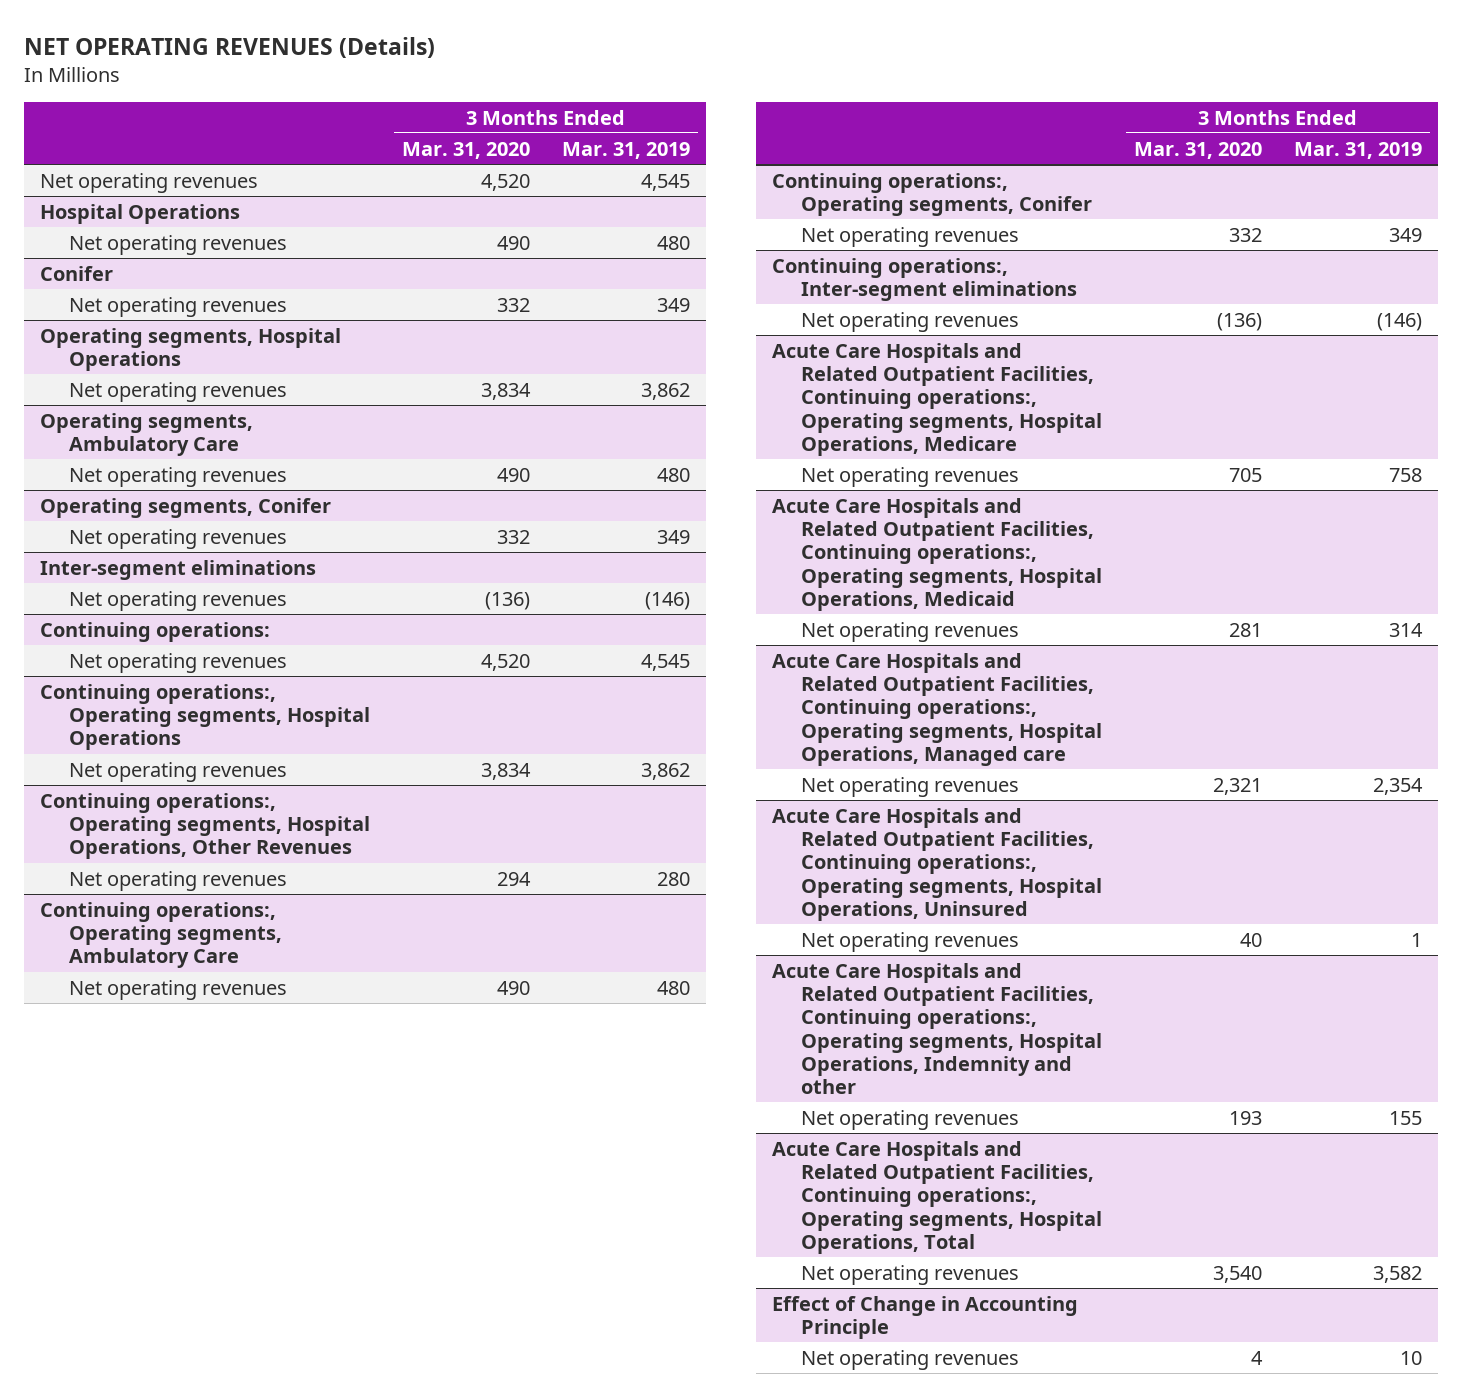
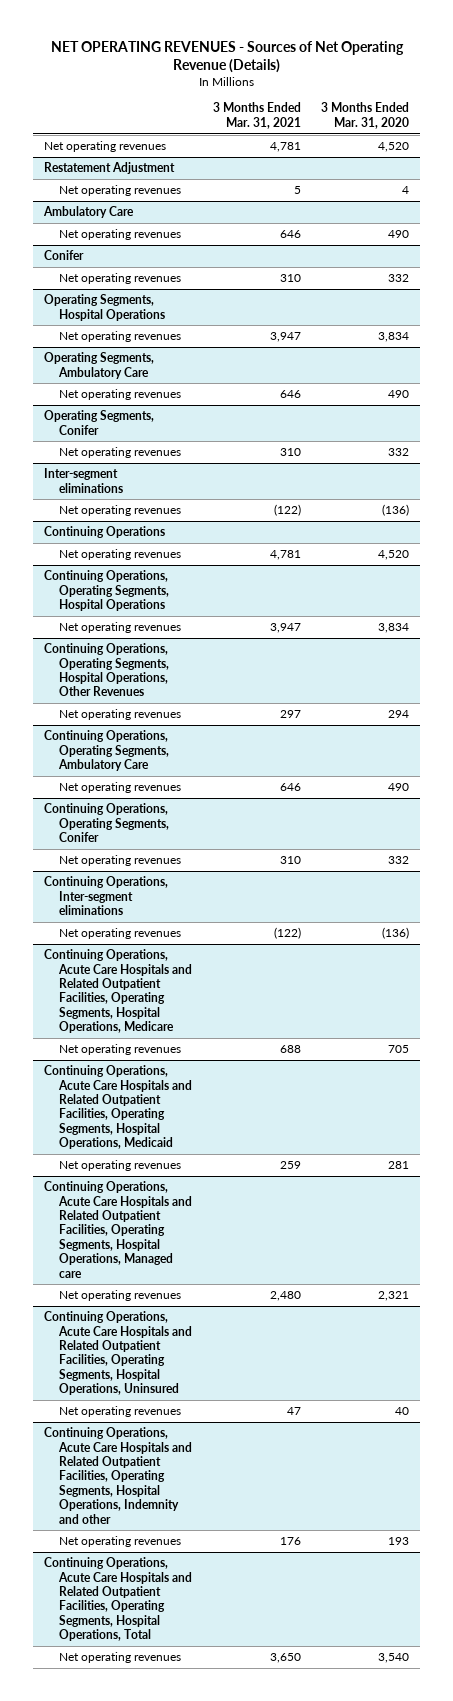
[23,36,435,58] NET OPERATING REVENUES (Details) -> [50,40,404,73] NET OPERATING REVENUES - Sources of Net Operating Revenue (Details)
[561,141,690,159] Mar. 31, 2019 -> none
none -> [212,102,301,129] 3 Months Ended Mar. 31, 2021
[39,203,240,224] Hospital Operations -> none
none -> [43,162,175,175] Restatement Adjustment
none -> [58,185,181,197] Net operating revenues
none -> [42,206,134,219] Ambulatory Care
[39,327,341,372] Operating segments, Hospital Operations -> [43,294,165,321] Operating Segments, Hospital Operations
[39,412,253,457] Operating segments, Ambulatory Care -> [43,352,154,379] Operating Segments, Ambulatory Care
[39,497,331,518] Operating segments, Conifer -> [43,410,154,435] Operating Segments, Conifer
[39,621,270,642] Continuing operations: -> [43,526,165,539] Continuing Operations
[39,683,370,751] Continuing operations:, Operating segments, Hospital Operations -> [43,570,169,611] Continuing Operations, Operating Segments, Hospital Operations
[39,792,370,860] Continuing operations:, Operating segments, Hospital Operations, Other Revenues -> [43,643,169,697] Continuing Operations, Operating Segments, Hospital Operations, Other Revenues
[39,901,282,969] Continuing operations:, Operating segments, Ambulatory Care -> [43,730,169,771] Continuing Operations, Operating Segments, Ambulatory Care
[771,172,1093,217] Continuing operations:, Operating segments, Conifer -> [43,803,169,842] Continuing Operations, Operating Segments, Conifer
[771,257,1078,302] Continuing operations:, Inter-segment eliminations -> [43,876,168,915] Continuing Operations, Inter-segment eliminations
[771,342,1103,456] Acute Care Hospitals and Related Outpatient Facilities, Continuing operations:, Operating segments, Hospital Operations, Medicare -> [43,949,192,1034] Continuing Operations, Acute Care Hospitals and Related Outpatient Facilities, Operating Segments, Hospital Operations, Medicare
[771,497,1103,611] Acute Care Hospitals and Related Outpatient Facilities, Continuing operations:, Operating segments, Hospital Operations, Medicaid -> [43,1065,192,1150] Continuing Operations, Acute Care Hospitals and Related Outpatient Facilities, Operating Segments, Hospital Operations, Medicaid
[771,652,1103,766] Acute Care Hospitals and Related Outpatient Facilities, Continuing operations:, Operating segments, Hospital Operations, Managed care -> [43,1181,192,1278] Continuing Operations, Acute Care Hospitals and Related Outpatient Facilities, Operating Segments, Hospital Operations, Managed care
[771,807,1103,921] Acute Care Hospitals and Related Outpatient Facilities, Continuing operations:, Operating segments, Hospital Operations, Uninsured -> [43,1311,192,1396] Continuing Operations, Acute Care Hospitals and Related Outpatient Facilities, Operating Segments, Hospital Operations, Uninsured
[771,962,1103,1095] Acute Care Hospitals and Related Outpatient Facilities, Continuing operations:, Operating segments, Hospital Operations, Indemnity and other -> [43,1427,192,1524] Continuing Operations, Acute Care Hospitals and Related Outpatient Facilities, Operating Segments, Hospital Operations, Indemnity and other
[771,1140,1103,1254] Acute Care Hospitals and Related Outpatient Facilities, Continuing operations:, Operating segments, Hospital Operations, Total -> [43,1557,192,1642] Continuing Operations, Acute Care Hospitals and Related Outpatient Facilities, Operating Segments, Hospital Operations, Total
[771,1295,1078,1340] Effect of Change in Accounting Principle -> none
[801,1349,1020,1370] Net operating revenues -> none

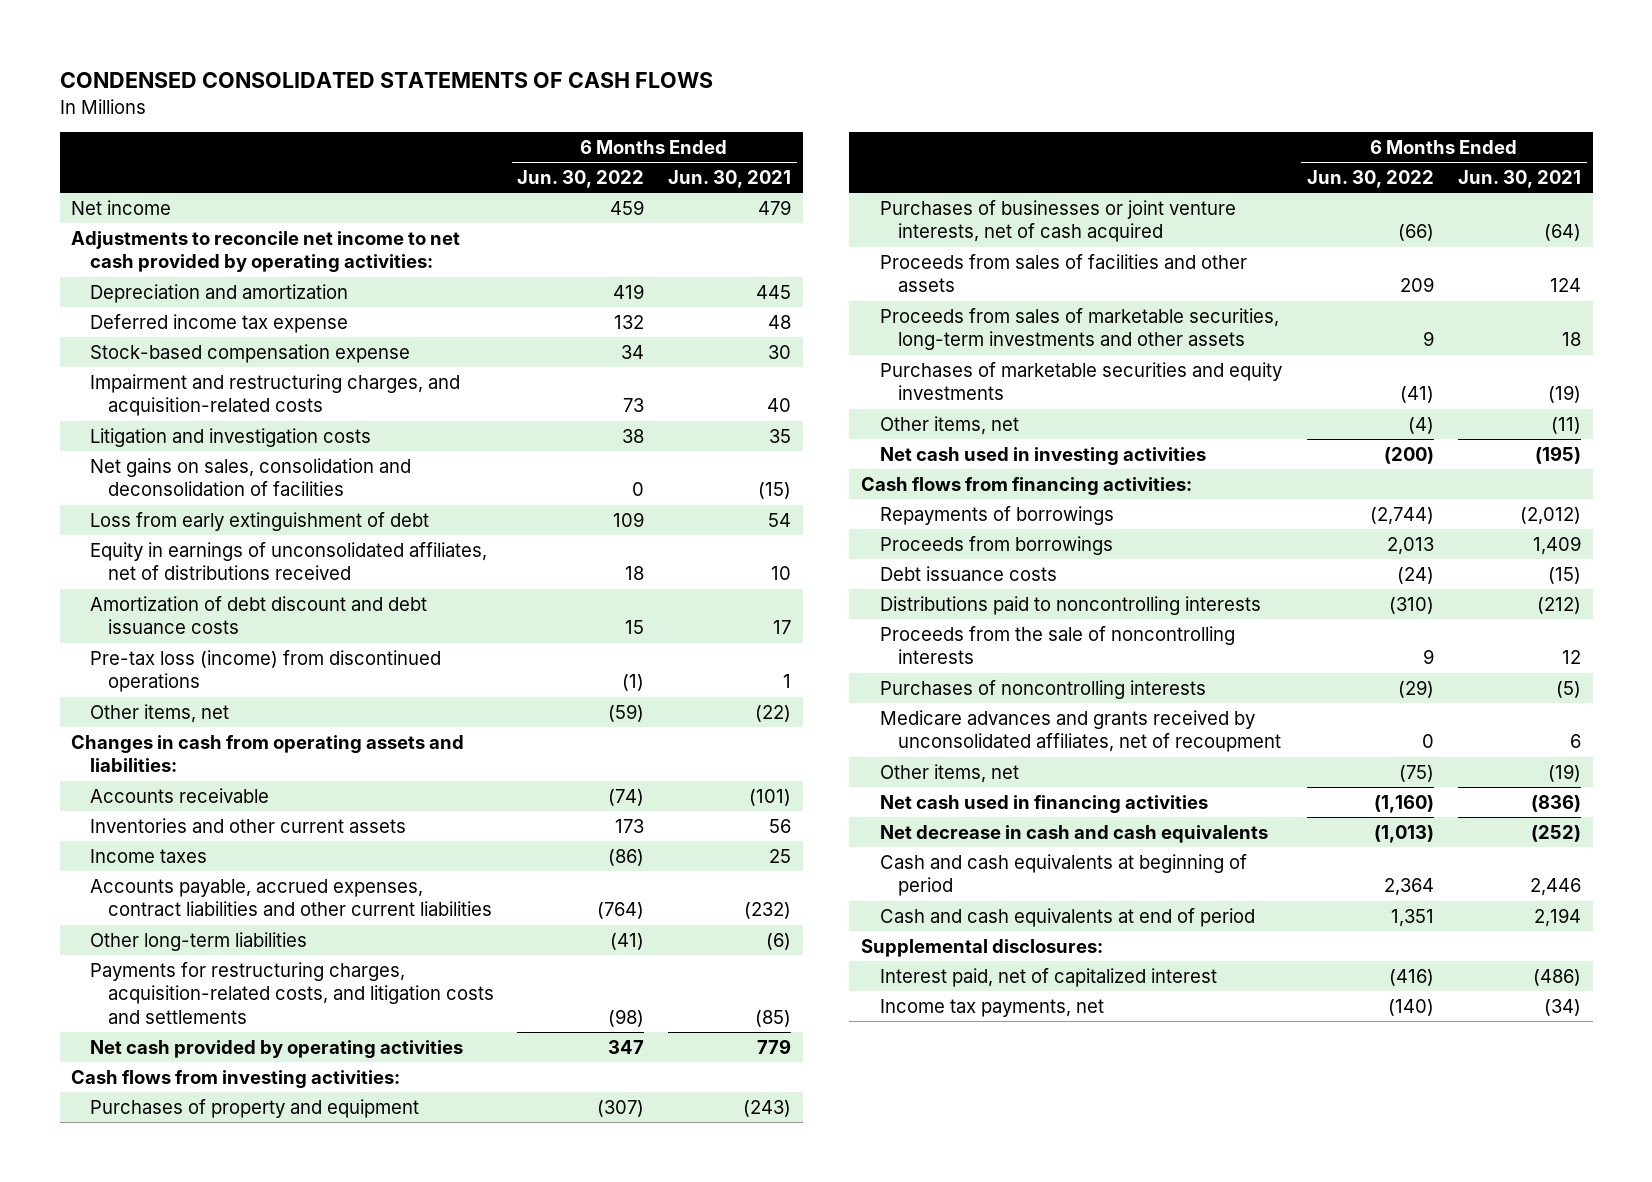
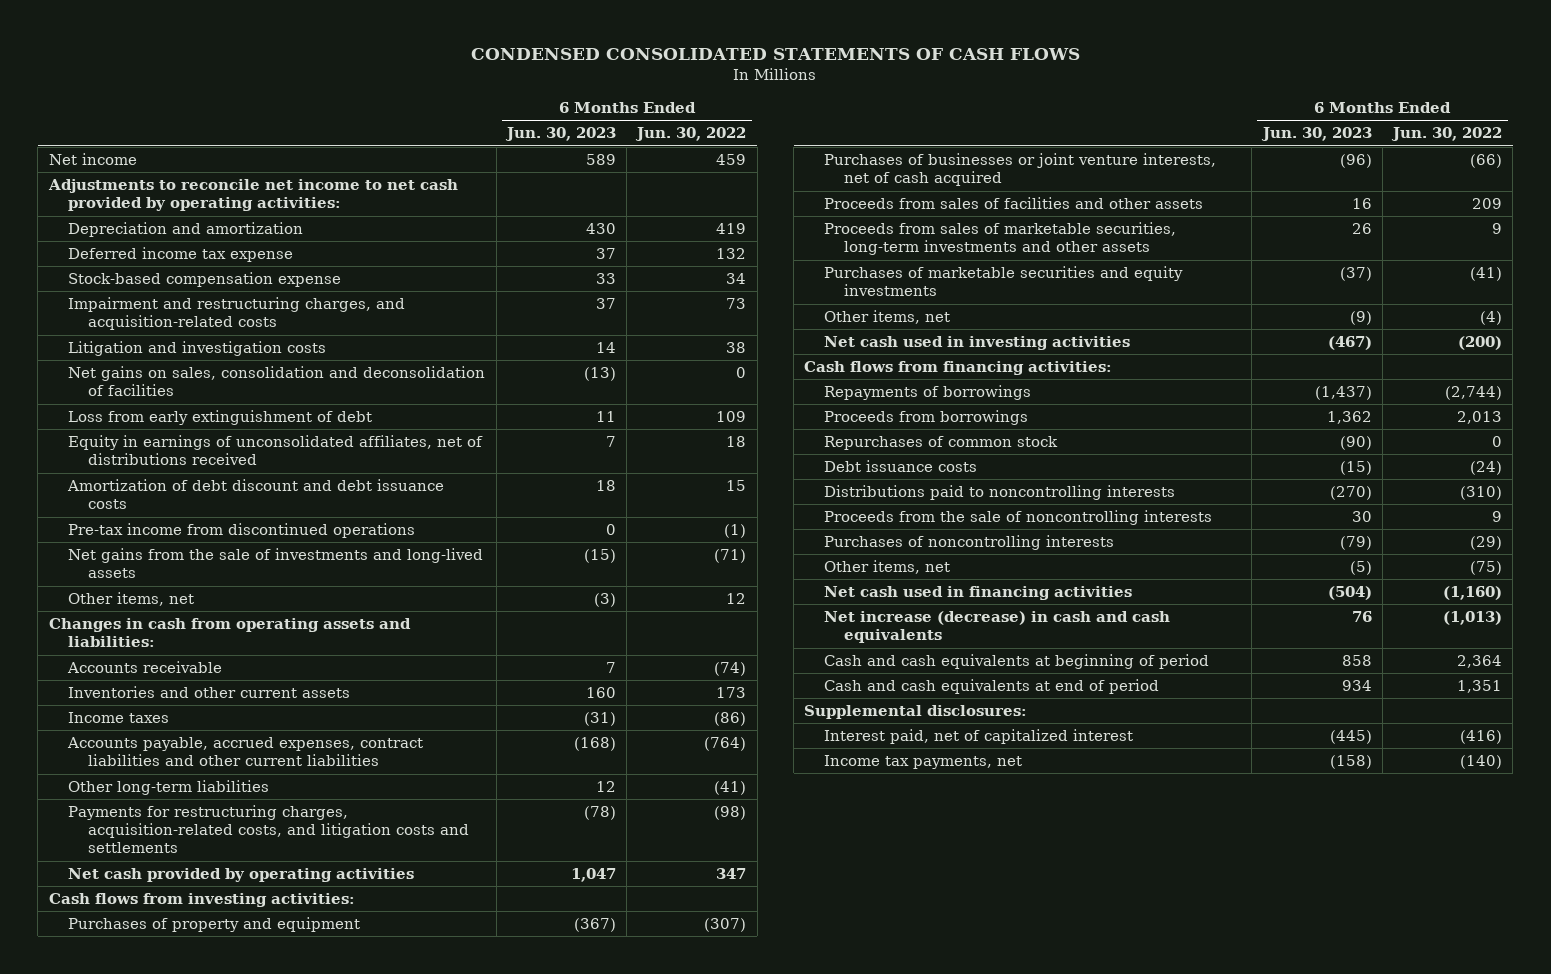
[668,169,792,188] Jun. 30, 2021 -> none
none -> [504,127,616,142] Jun. 30, 2023
[89,649,441,693] Pre-tax loss (income) from discontinued operations -> [68,523,416,539] Pre-tax income from discontinued operations
none -> [68,548,484,579] Net gains from the sale of investments and long-lived assets
[608,703,645,722] (59) -> [726,593,747,605] 12
none -> [824,436,1059,451] Repurchases of common stock
[879,709,1281,753] Medicare advances and grants received by unconsolidated affiliates, net of recoupment -> none
[879,824,1268,843] Net decrease in cash and cash equivalents -> [824,611,1171,644] Net increase (decrease) in cash and cash equivalents

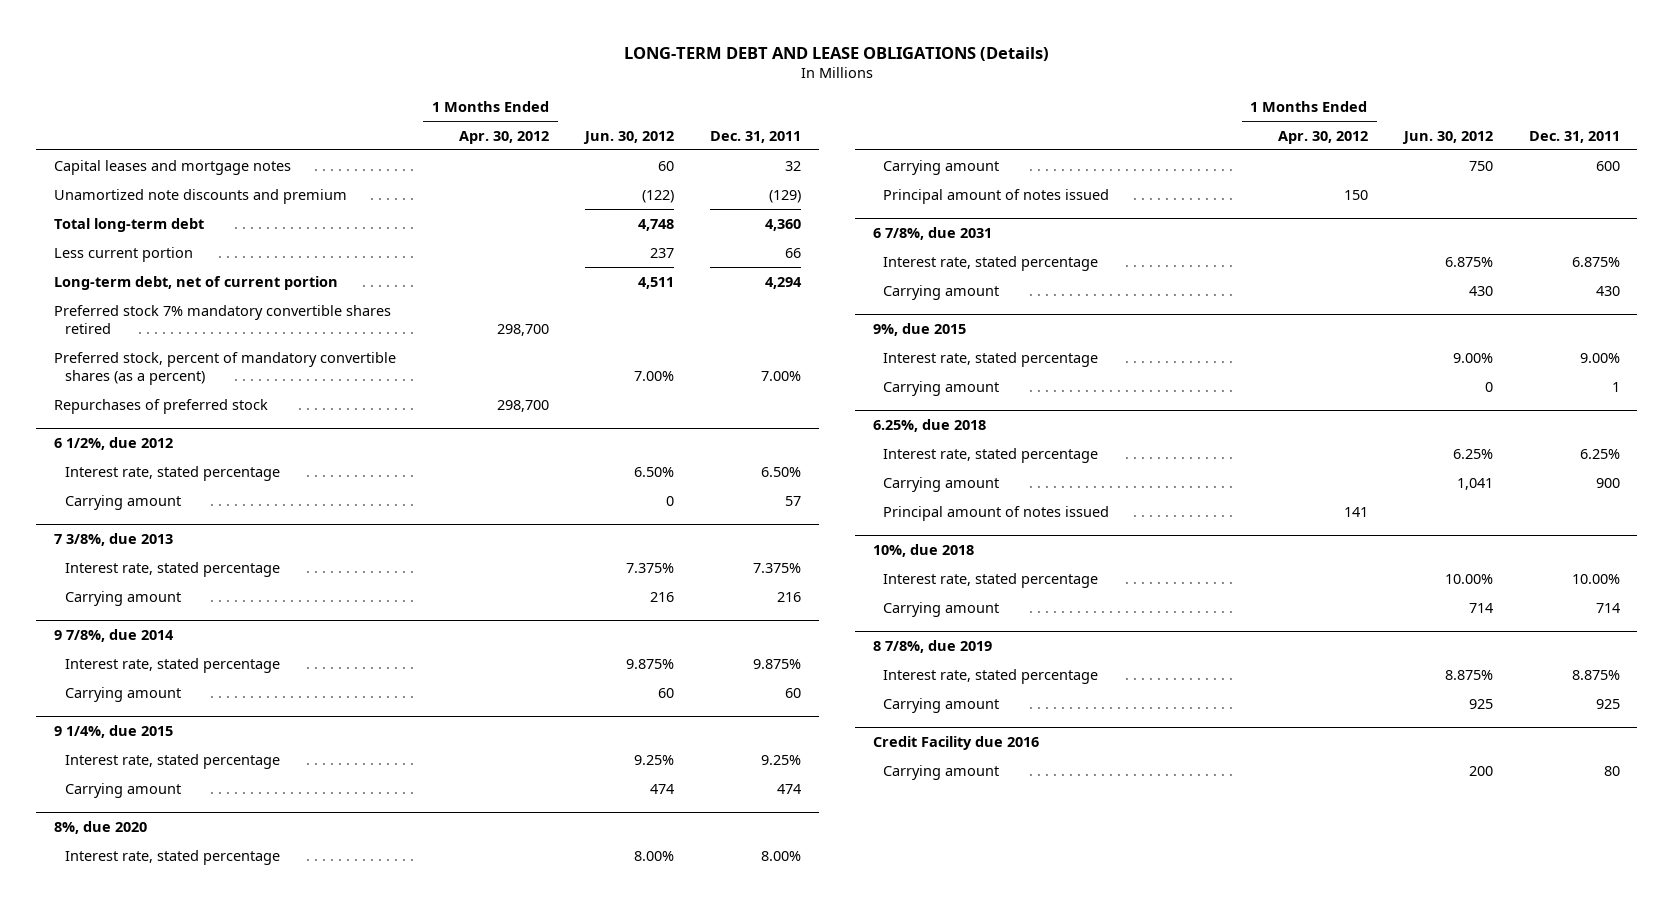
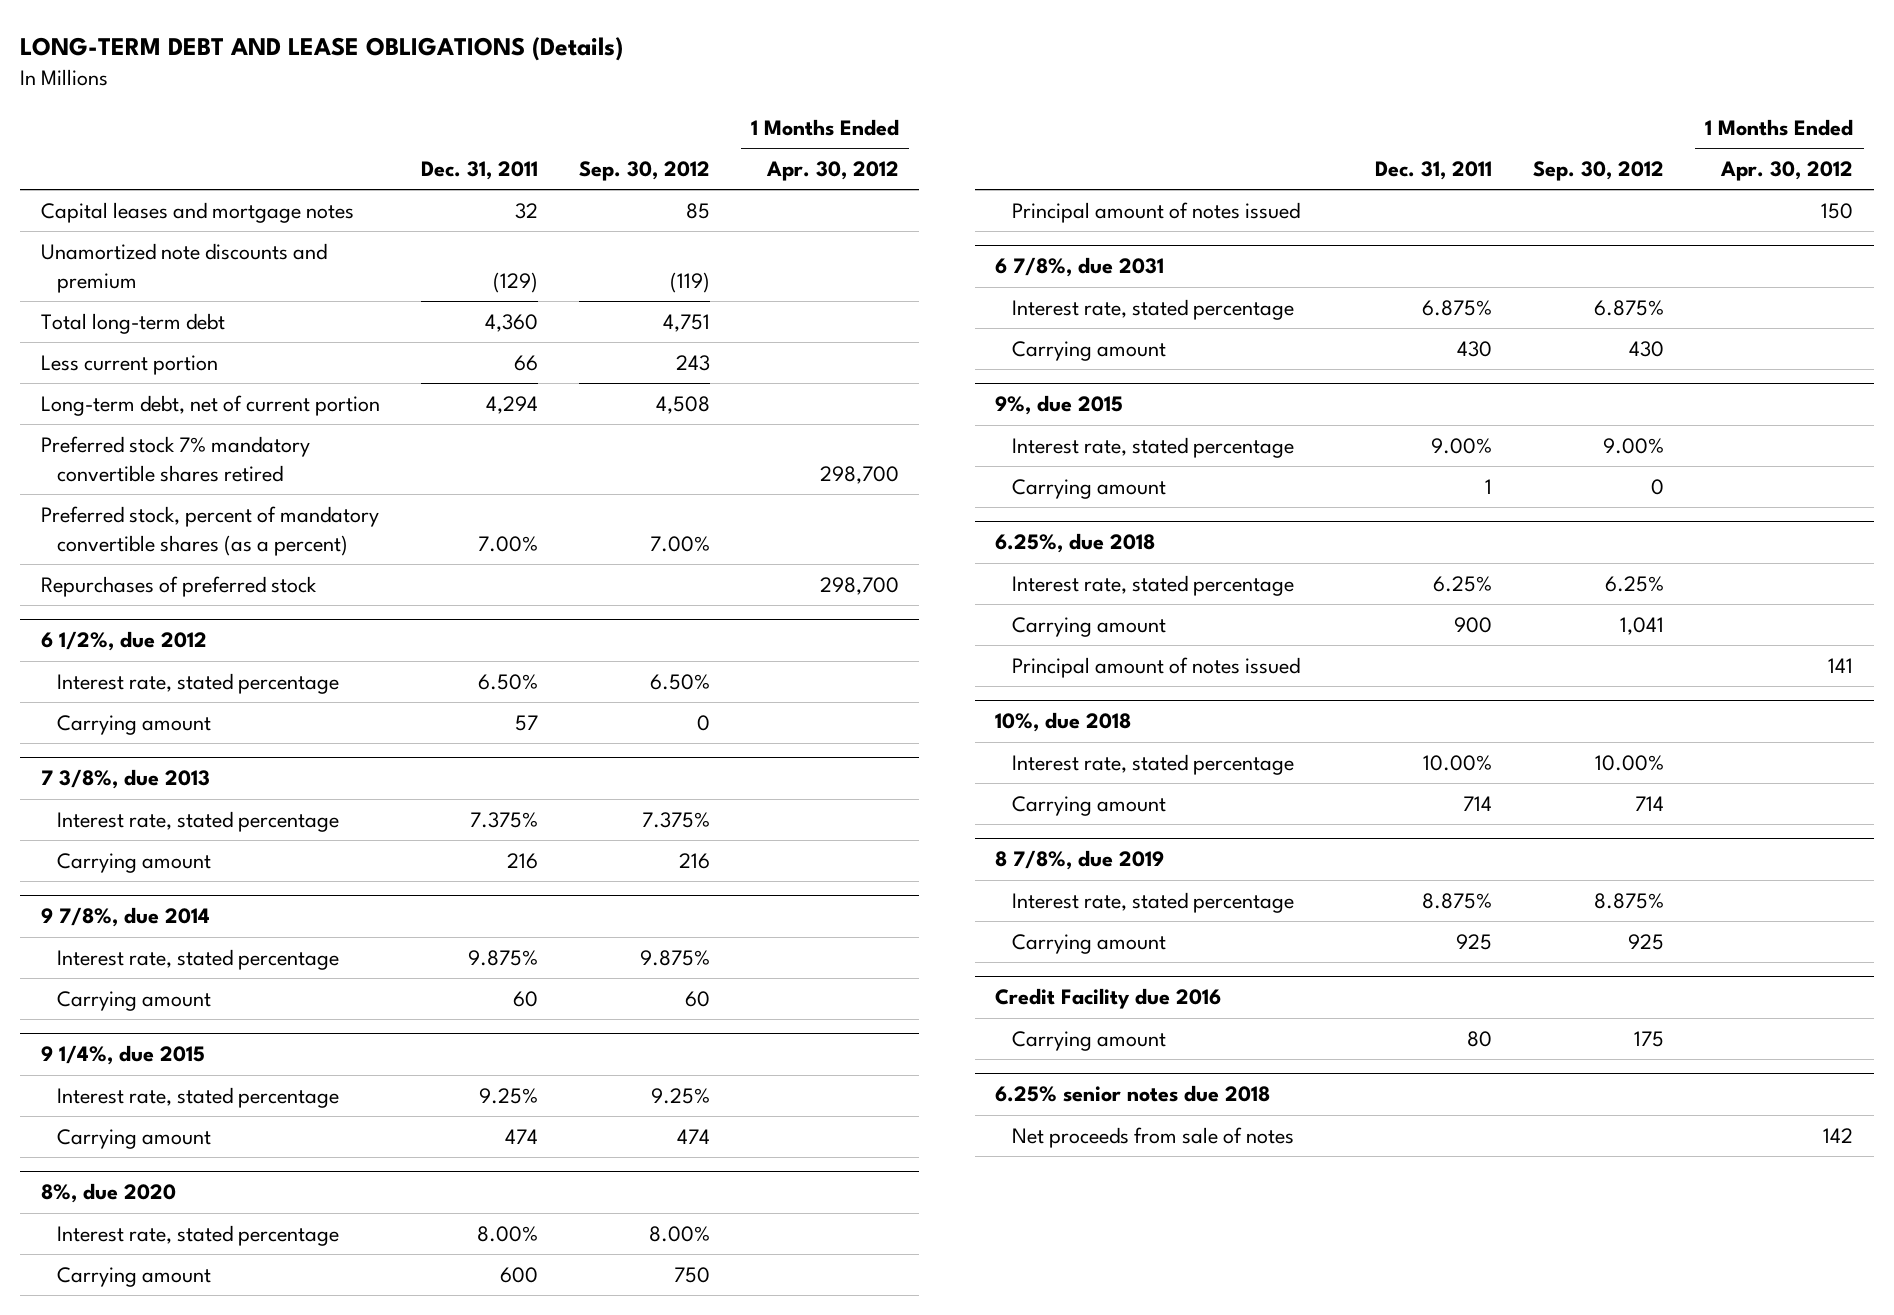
[583,130,675,144] Jun. 30, 2012 -> none
none -> [578,161,710,182] Sep. 30, 2012
none -> [995,1085,1271,1103] 6.25% senior notes due 2018
none -> [1011,1126,1294,1148] Net proceeds from sale of notes

